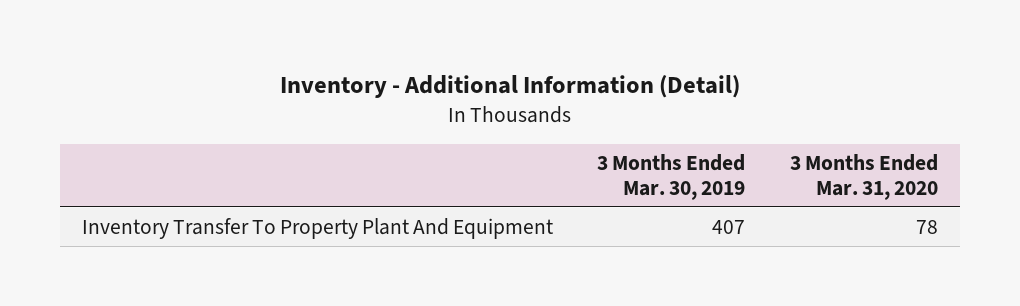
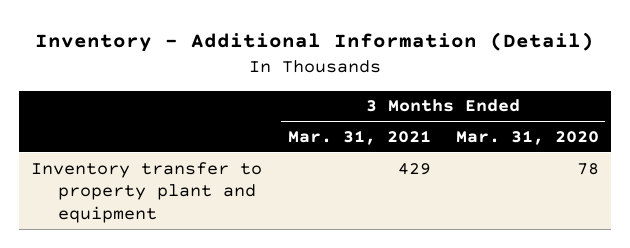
[597,153,746,200] 3 Months Ended Mar. 30, 2019 -> none
none -> [287,129,431,145] Mar. 31, 2021
[82,218,554,240] Inventory Transfer To Property Plant And Equipment -> [31,161,263,224] Inventory transfer to property plant and equipment

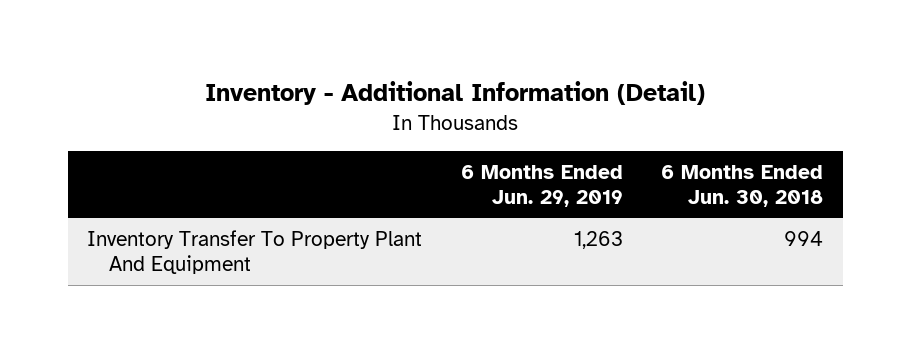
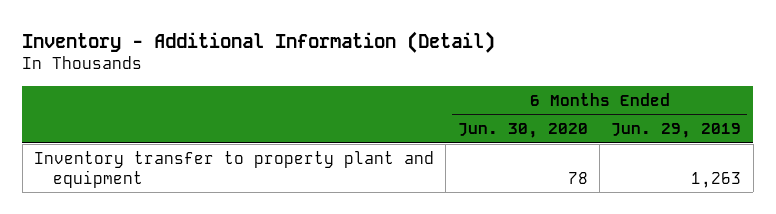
[661,164,824,207] 6 Months Ended Jun. 30, 2018 -> none
none -> [457,123,588,139] Jun. 30, 2020
[87,229,423,275] Inventory Transfer To Property Plant And Equipment -> [34,150,435,188] Inventory transfer to property plant and equipment

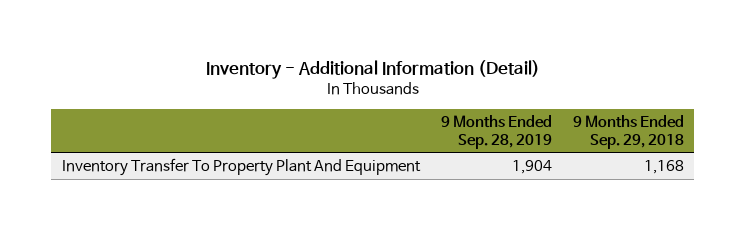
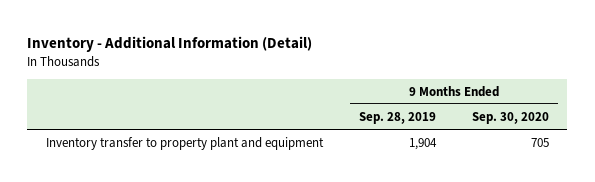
[572,114,684,149] 9 Months Ended Sep. 29, 2018 -> none
none -> [472,111,550,124] Sep. 30, 2020
[61,158,421,177] Inventory Transfer To Property Plant And Equipment -> [45,136,324,150] Inventory transfer to property plant and equipment

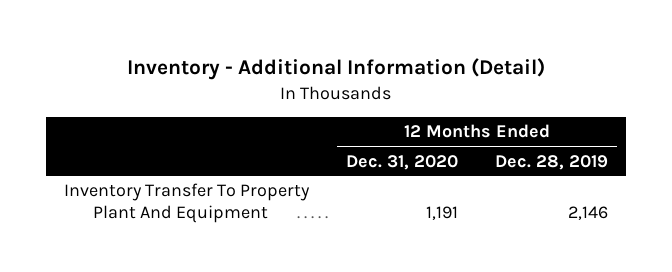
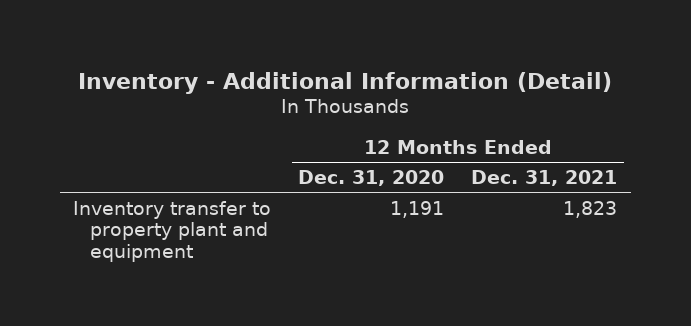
[494,154,608,170] Dec. 28, 2019 -> none
none -> [471,170,618,187] Dec. 31, 2021
[64,183,311,223] Inventory Transfer To Property Plant And Equipment -> [73,200,272,262] Inventory transfer to property plant and equipment

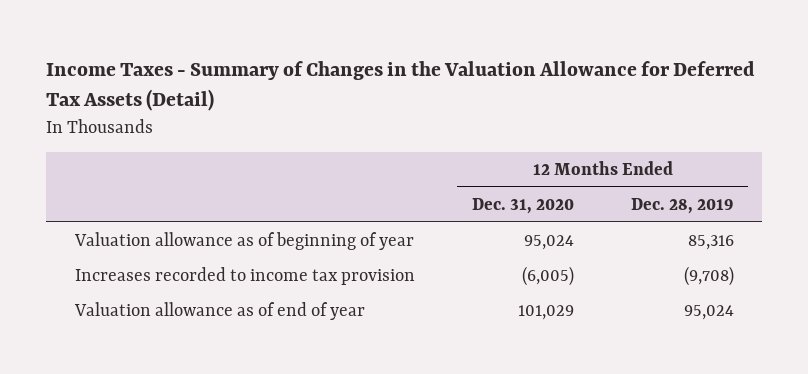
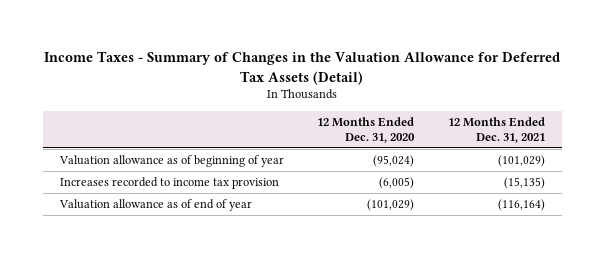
[630,197,734,214] Dec. 28, 2019 -> none
none -> [447,117,545,143] 12 Months Ended Dec. 31, 2021
[523,234,574,250] 95,024 -> [373,155,415,168] (95,024)
[517,304,574,320] 101,029 -> [367,199,415,212] (101,029)

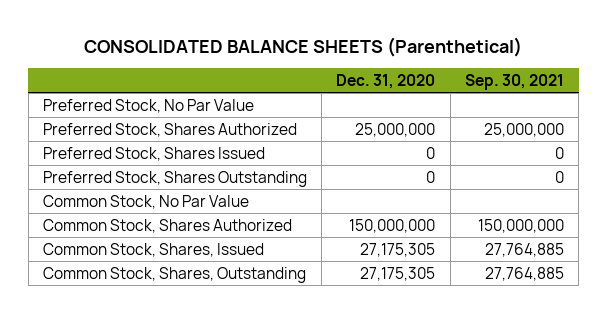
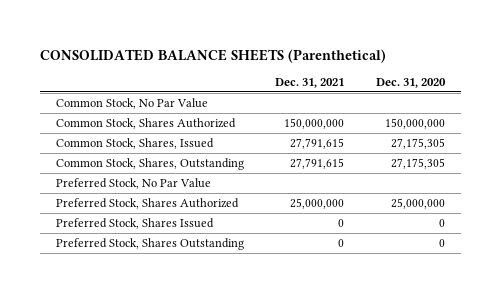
[464,74,564,91] Sep. 30, 2021 -> none
none -> [275,78,345,89] Dec. 31, 2021
[43,98,255,113] Preferred Stock, No Par Value -> [55,177,211,189] Preferred Stock, No Par Value
[43,122,298,137] Preferred Stock, Shares Authorized -> [55,197,239,209] Preferred Stock, Shares Authorized
[43,146,266,161] Preferred Stock, Shares Issued -> [55,217,214,229] Preferred Stock, Shares Issued
[43,170,308,187] Preferred Stock, Shares Outstanding -> [55,237,244,250] Preferred Stock, Shares Outstanding

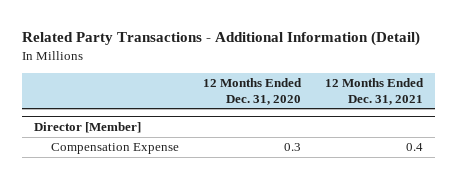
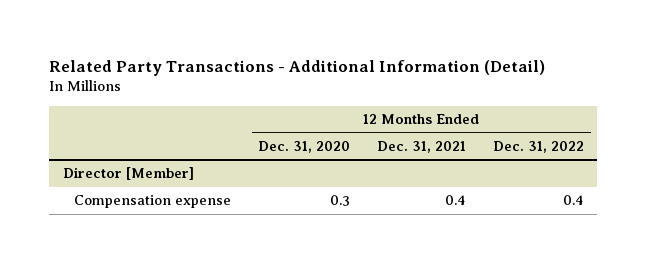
none -> [492,140,584,153] Dec. 31, 2022
[51,143,180,155] Compensation Expense -> [74,195,232,209] Compensation expense

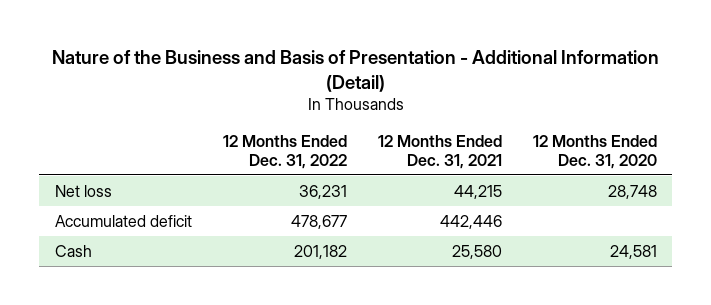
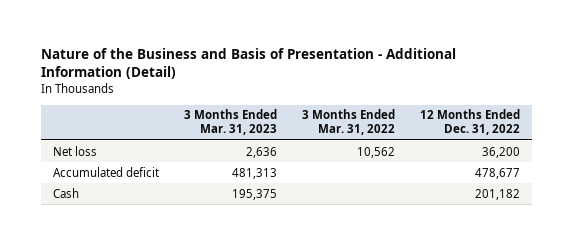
[377,134,502,169] 12 Months Ended Dec. 31, 2021 -> none
[532,134,657,169] 12 Months Ended Dec. 31, 2020 -> none
none -> [183,109,277,136] 3 Months Ended Mar. 31, 2023
none -> [301,109,395,136] 3 Months Ended Mar. 31, 2022
[298,184,347,199] 36,231 -> [481,146,520,158] 36,200

